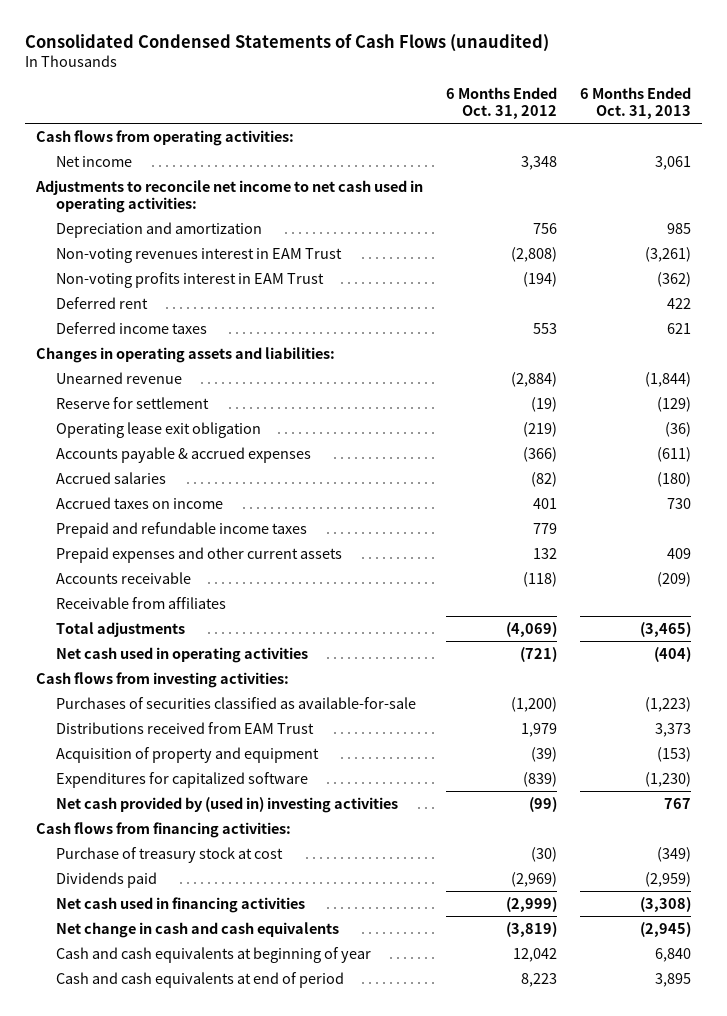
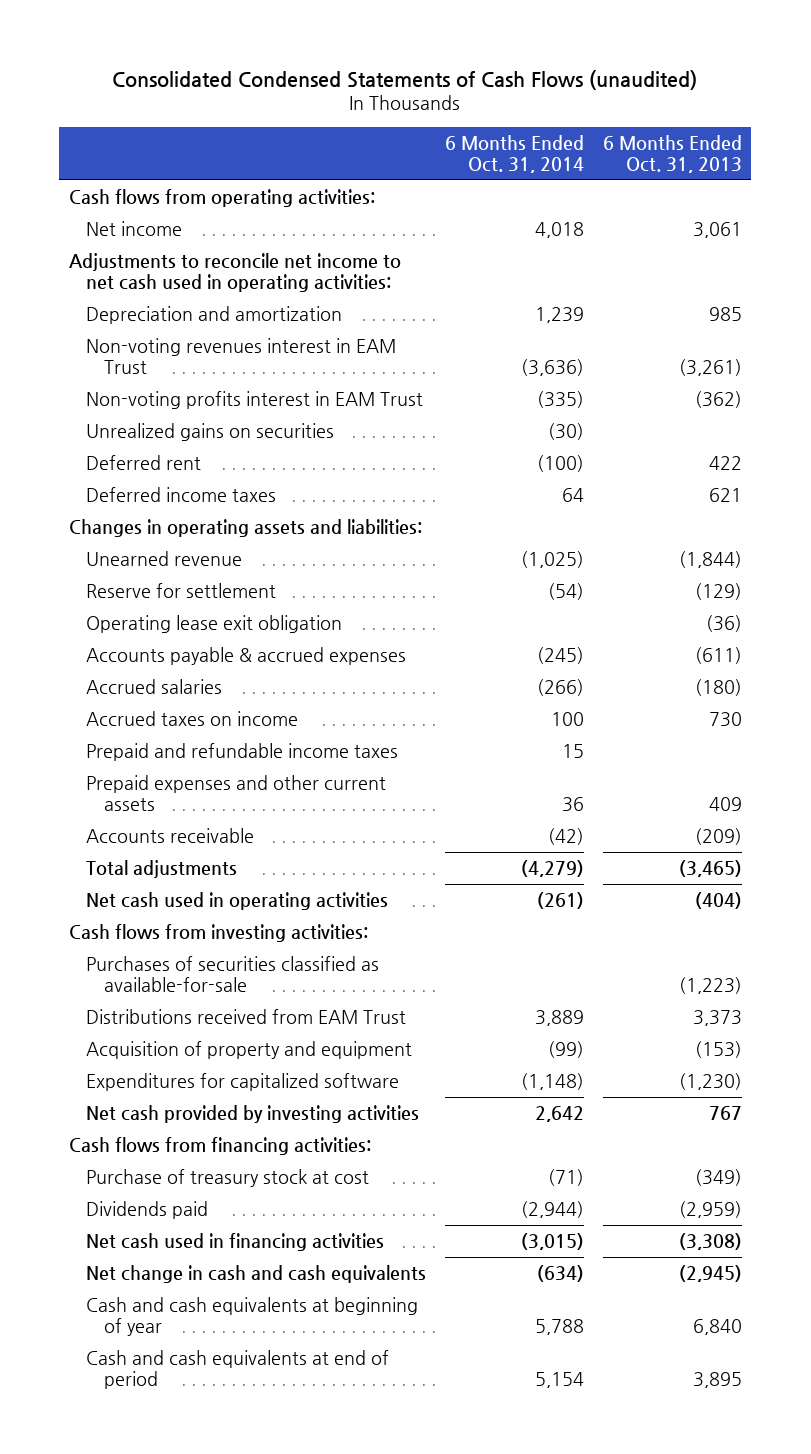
[446,87,558,120] 6 Months Ended Oct. 31, 2012 -> none
none -> [445,134,585,173] 6 Months Ended Oct. 31, 2014
none -> [86,423,335,442] Unrealized gains on securities
[56,596,227,609] Receivable from affiliates -> none
[56,796,399,813] Net cash provided by (used in) investing activities -> [86,1105,420,1124] Net cash provided by investing activities

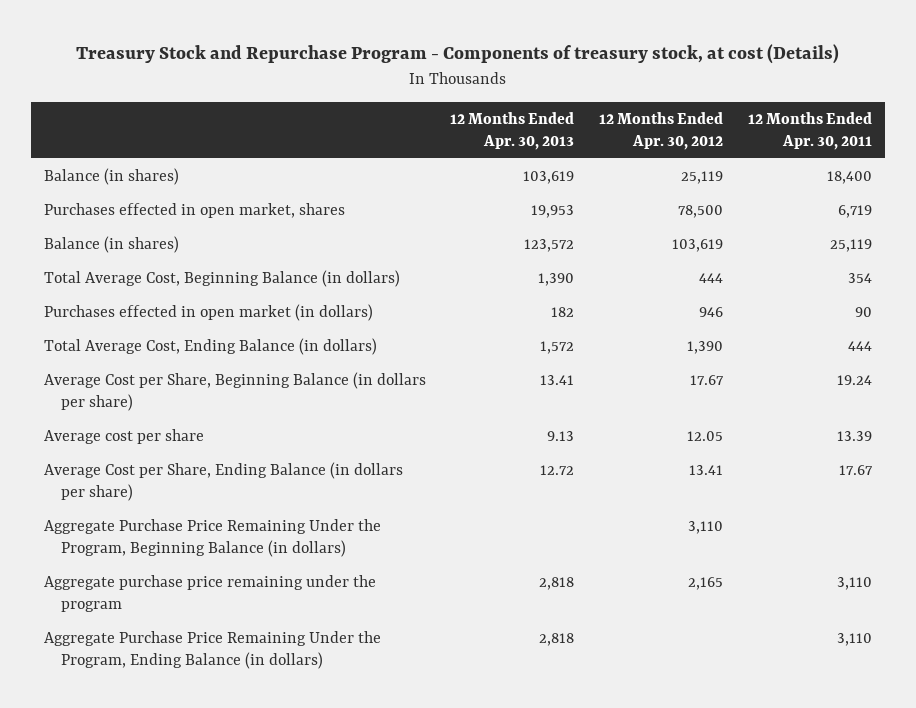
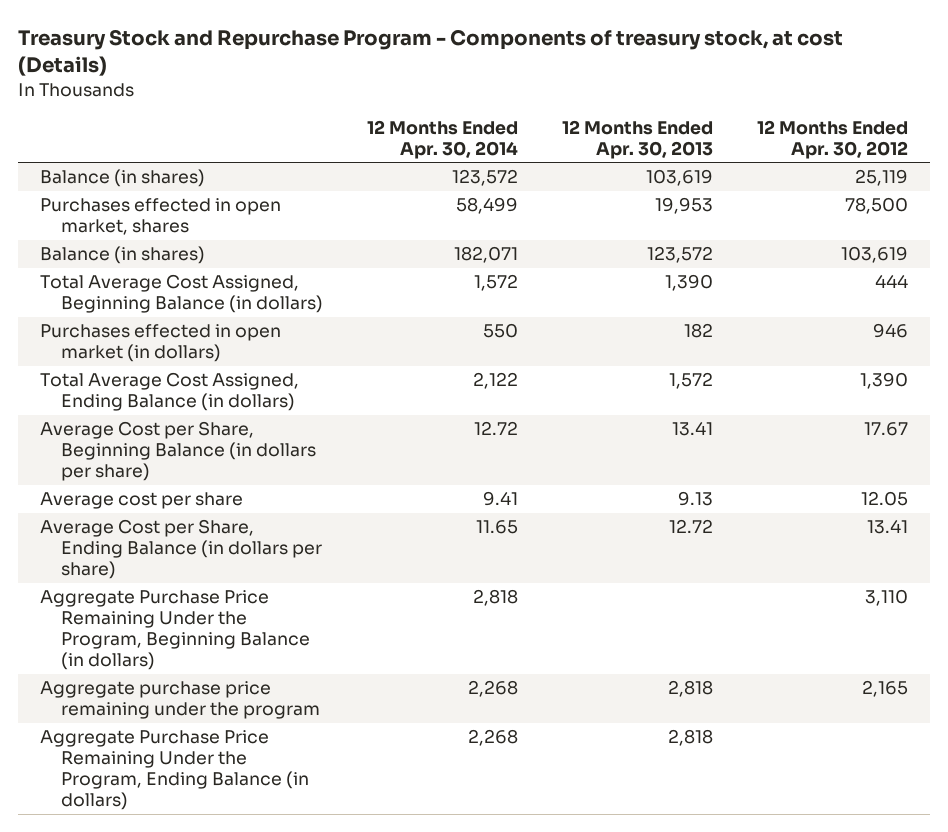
[748,112,873,150] 12 Months Ended Apr. 30, 2011 -> none
none -> [366,119,518,159] 12 Months Ended Apr. 30, 2014
[43,270,400,288] Total Average Cost, Beginning Balance (in dollars) -> [40,274,323,314] Total Average Cost Assigned, Beginning Balance (in dollars)
[43,338,377,356] Total Average Cost, Ending Balance (in dollars) -> [40,372,300,412] Total Average Cost Assigned, Ending Balance (in dollars)

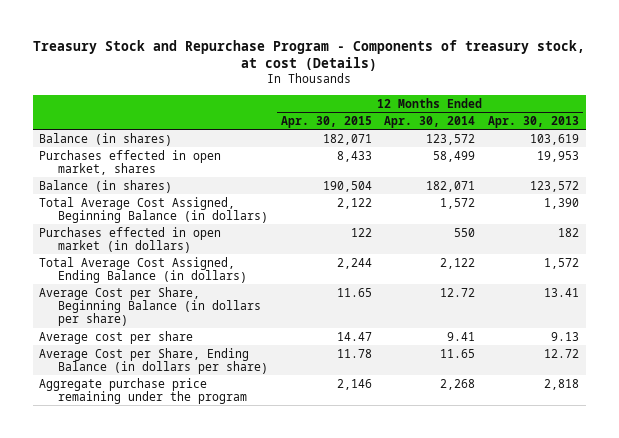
[757,119,909,159] 12 Months Ended Apr. 30, 2012 -> none
none -> [280,115,372,128] Apr. 30, 2015
[40,590,310,671] Aggregate Purchase Price Remaining Under the Program, Beginning Balance (in dollars) -> none
[40,730,309,811] Aggregate Purchase Price Remaining Under the Program, Ending Balance (in dollars) -> none

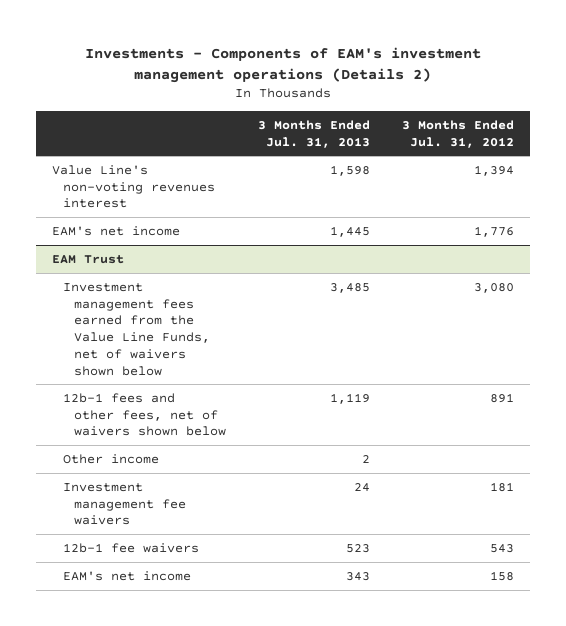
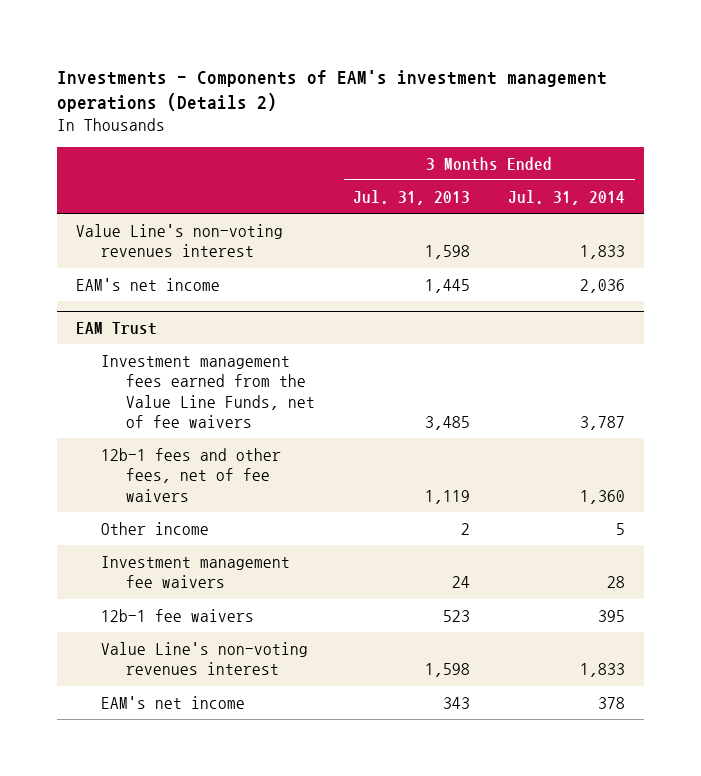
[402,119,515,148] 3 Months Ended Jul. 31, 2012 -> none
none -> [508,189,626,205] Jul. 31, 2014
[63,282,211,376] Investment management fees earned from the Value Line Funds, net of waivers shown below -> [101,354,316,429] Investment management fees earned from the Value Line Funds, net of fee waivers
[63,392,227,437] 12b-1 fees and other fees, net of waivers shown below -> [101,447,282,502] 12b-1 fees and other fees, net of fee waivers
none -> [101,641,309,676] Value Line's non-voting revenues interest

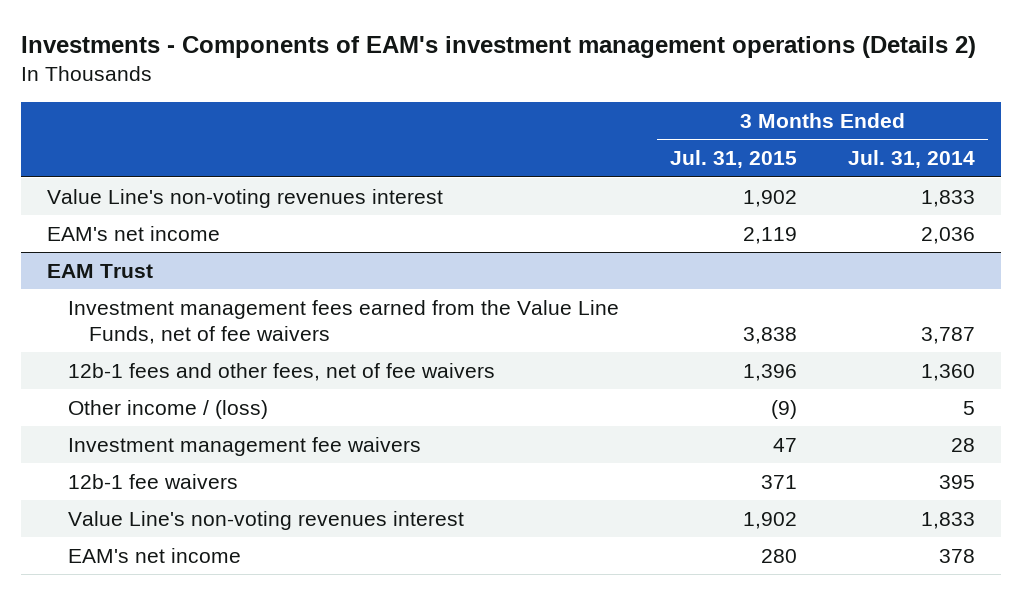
[353,189,471,205] Jul. 31, 2013 -> none
none -> [670,150,798,169] Jul. 31, 2015
[101,521,210,535] Other income -> [67,399,268,419] Other income / (loss)

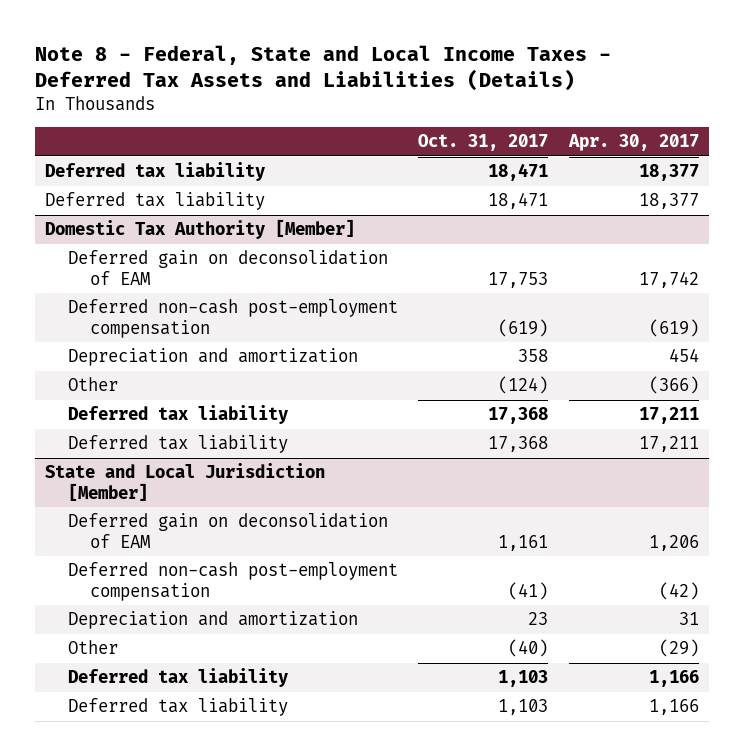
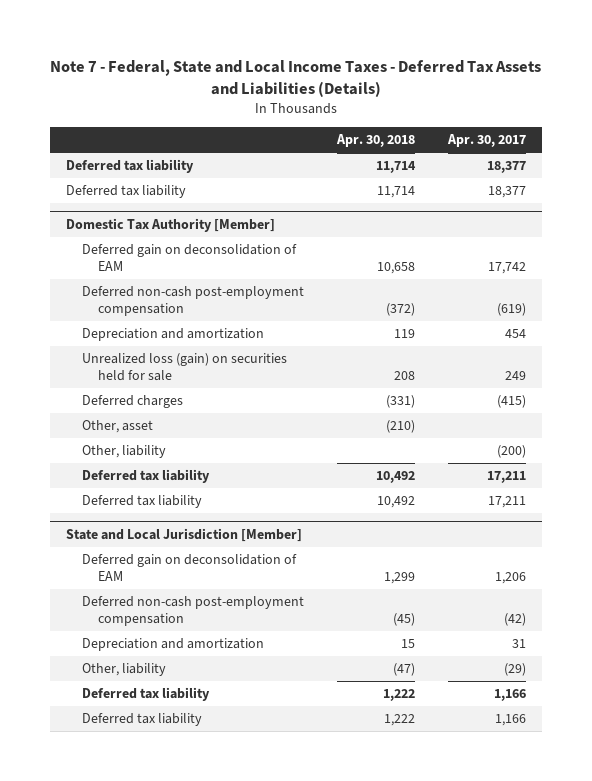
[34,45,611,92] Note 8 - Federal, State and Local Income Taxes - Deferred Tax Assets and Liabilities (Details) -> [49,59,541,97] Note 7 - Federal, State and Local Income Taxes - Deferred Tax Assets and Liabilities (Details)
[418,134,549,152] Oct. 31, 2017 -> none
none -> [336,134,416,148] Apr. 30, 2018
none -> [82,353,288,381] Unrealized loss (gain) on securities held for sale
none -> [82,395,184,409] Deferred charges
none -> [82,420,154,434] Other, asset
[67,377,118,392] Other -> [82,445,167,459] Other, liability
[648,376,699,395] (366) -> [496,445,526,459] (200)
[67,640,118,655] Other -> [82,663,167,677] Other, liability

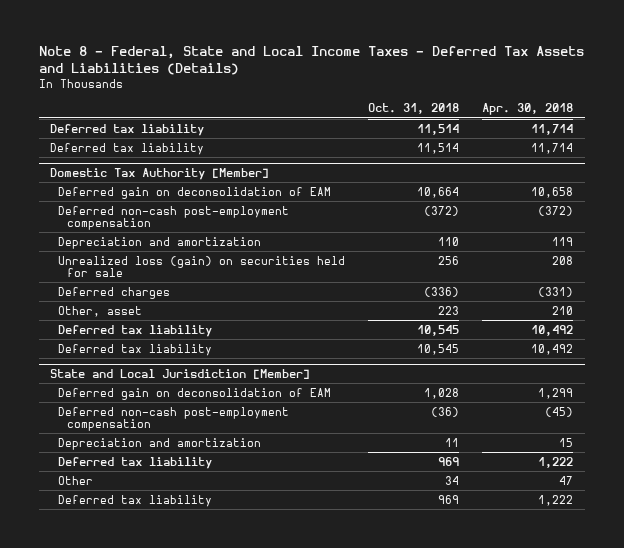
[49,59,541,97] Note 7 - Federal, State and Local Income Taxes - Deferred Tax Assets and Liabilities (Details) -> [38,45,584,75] Note 8 - Federal, State and Local Income Taxes - Deferred Tax Assets and Liabilities (Details)
[446,134,526,148] Apr. 30, 2017 -> none
none -> [368,103,460,115] Oct. 31, 2018
[82,445,167,459] Other, liability -> none
[386,420,416,434] (210) -> [552,305,574,315] 210
[82,663,167,677] Other, liability -> none
none -> [58,475,94,485] Other

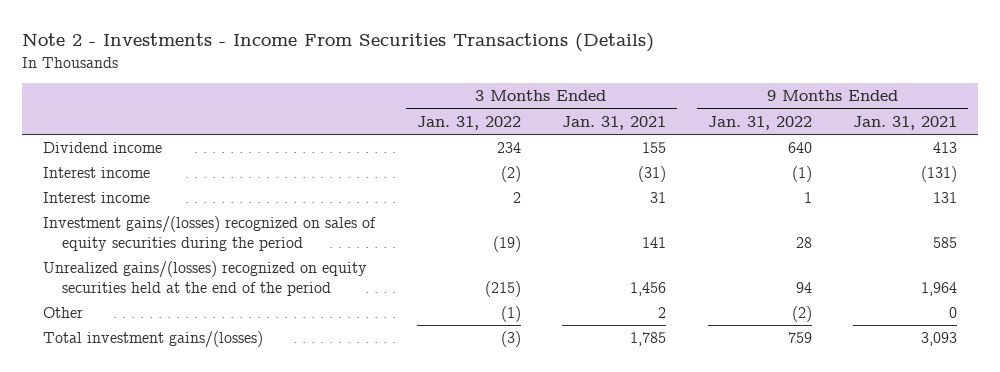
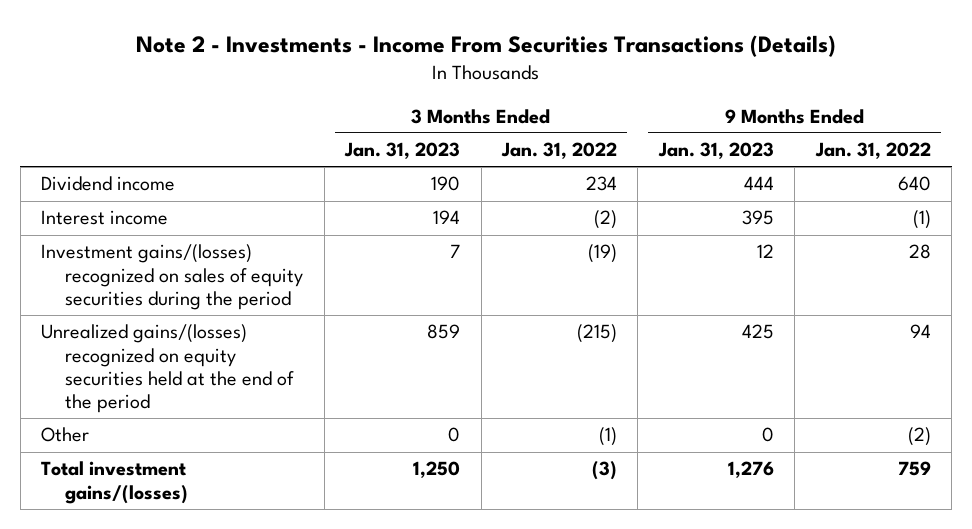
[562,115,667,130] Jan. 31, 2021 -> none
[853,115,958,130] Jan. 31, 2021 -> none
none -> [344,142,461,160] Jan. 31, 2023
none -> [657,142,774,160] Jan. 31, 2023
[42,192,150,204] Interest income -> none

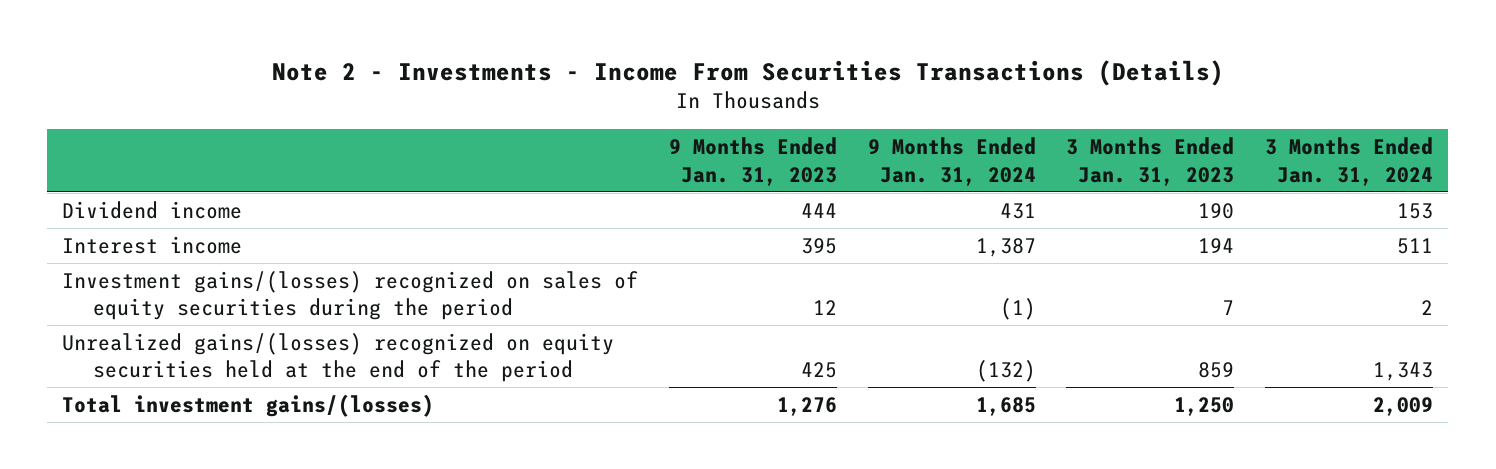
[500,142,617,160] Jan. 31, 2022 -> none
[814,142,931,160] Jan. 31, 2022 -> none
none -> [867,137,1036,186] 9 Months Ended Jan. 31, 2024
none -> [1265,137,1434,186] 3 Months Ended Jan. 31, 2024
[41,427,90,443] Other -> none

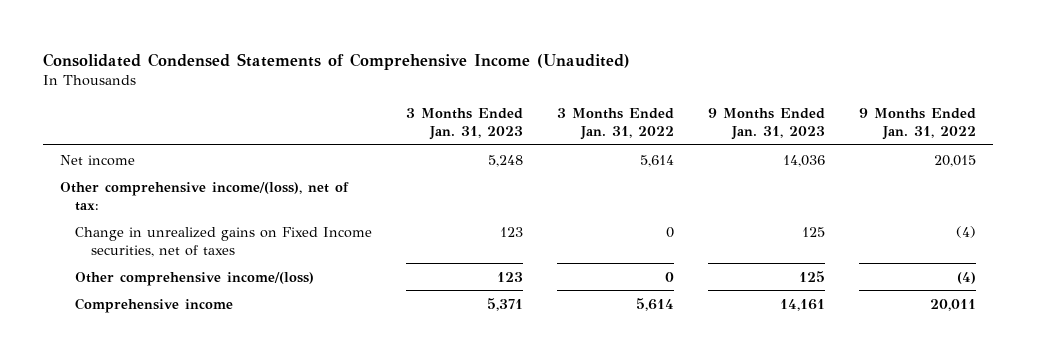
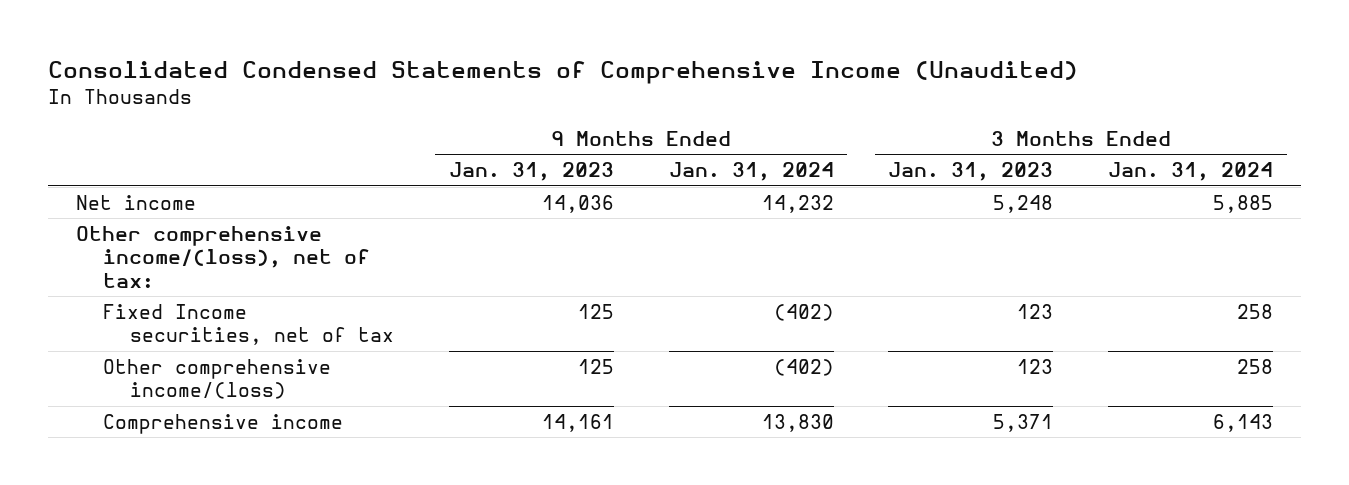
[557,108,675,141] 3 Months Ended Jan. 31, 2022 -> none
[859,108,977,141] 9 Months Ended Jan. 31, 2022 -> none
none -> [668,162,834,182] Jan. 31, 2024
none -> [1108,162,1274,182] Jan. 31, 2024
[75,226,373,257] Change in unrealized gains on Fixed Income securities, net of taxes -> [102,304,395,346] Fixed Income securities, net of tax

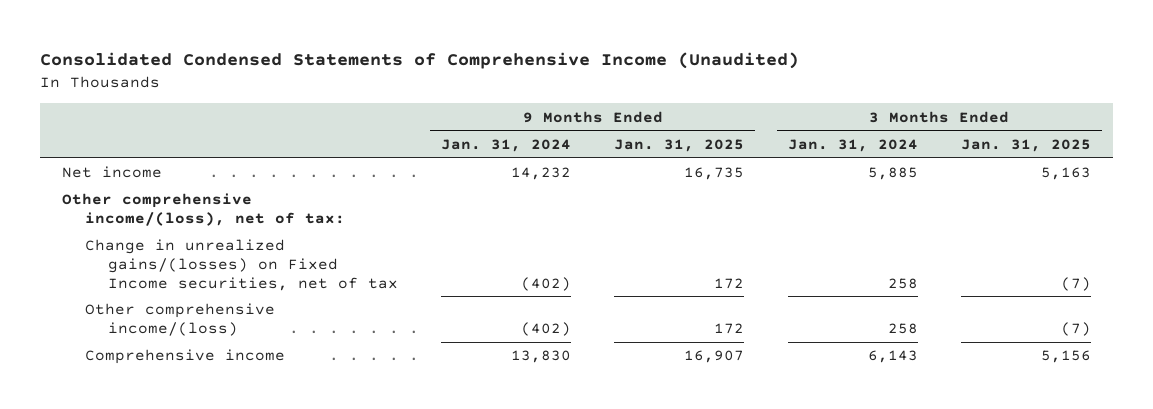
[448,162,614,182] Jan. 31, 2023 -> none
[888,162,1054,182] Jan. 31, 2023 -> none
none -> [614,138,745,152] Jan. 31, 2025
none -> [960,138,1091,152] Jan. 31, 2025
[102,304,395,346] Fixed Income securities, net of tax -> [84,239,398,291] Change in unrealized gains/(losses) on Fixed Income securities, net of tax

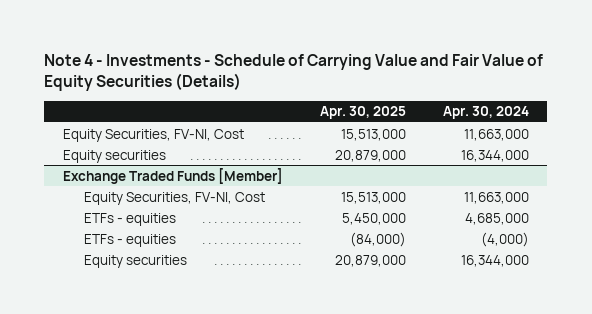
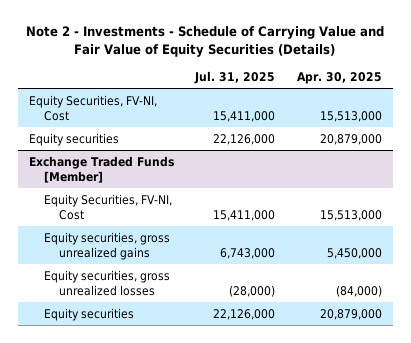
[44,53,544,91] Note 4 - Investments - Schedule of Carrying Value and Fair Value of Equity Securities (Details) -> [26,25,385,57] Note 2 - Investments - Schedule of Carrying Value and Fair Value of Equity Securities (Details)
[442,106,529,120] Apr. 30, 2024 -> none
none -> [194,70,276,84] Jul. 31, 2025
[84,212,177,226] ETFs - equities -> [44,231,171,260] Equity securities, gross unrealized gains
[84,233,177,247] ETFs - equities -> [44,269,171,296] Equity securities, gross unrealized losses

